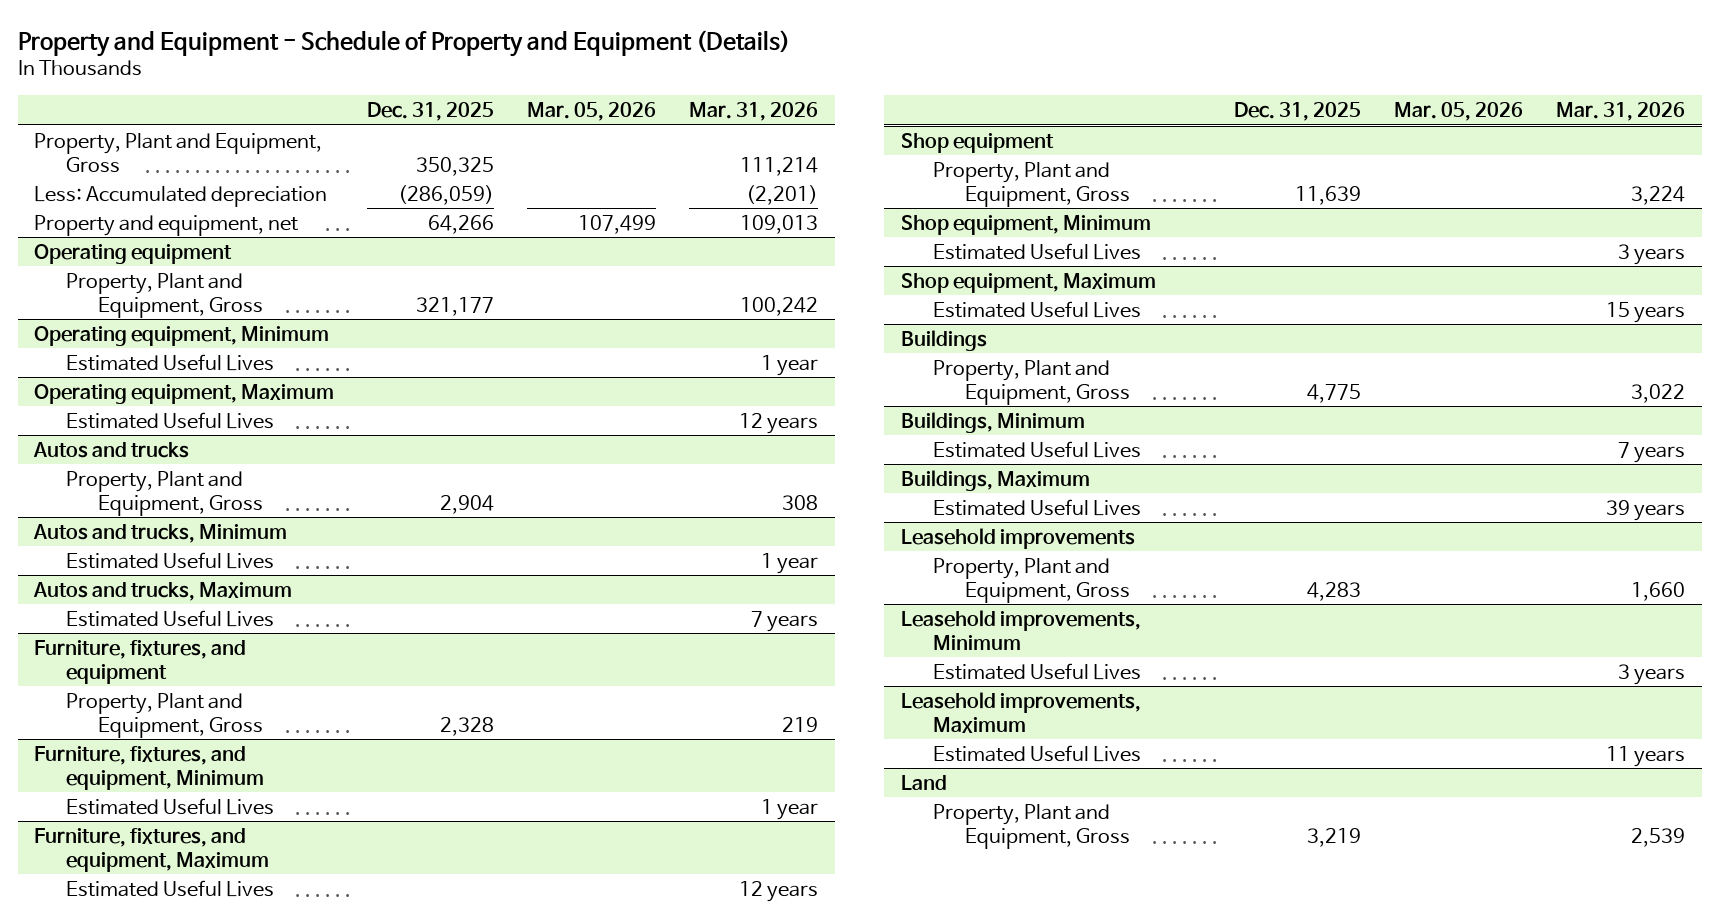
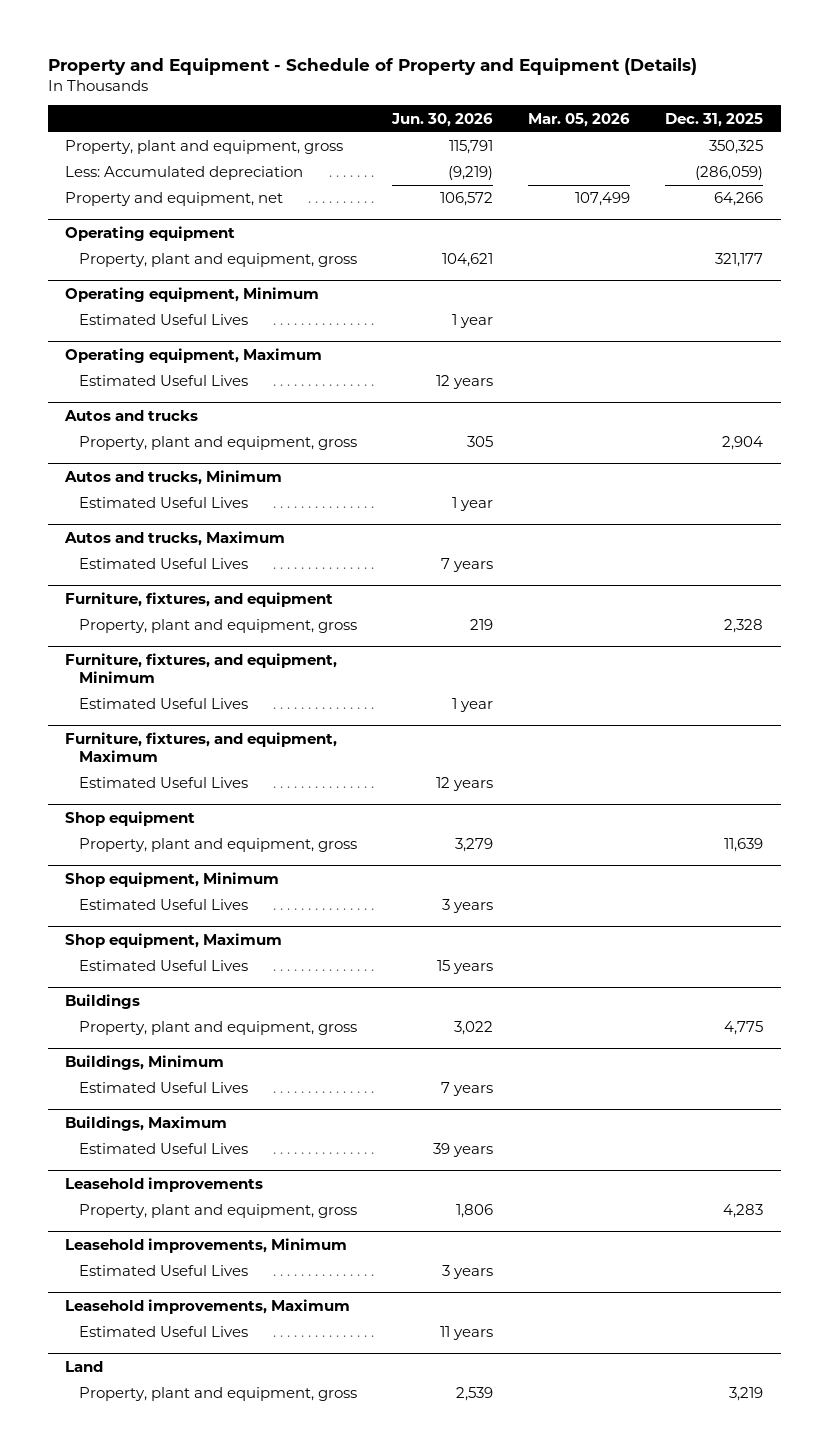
[689,102,819,122] Mar. 31, 2026 -> none
none -> [390,112,493,127] Jun. 30, 2026
[34,132,323,173] Property, Plant and Equipment, Gross -> [65,140,344,155] Property, plant and equipment, gross
[65,272,263,318] Property, Plant and Equipment, Gross -> [78,253,357,268] Property, plant and equipment, gross
[65,470,263,516] Property, Plant and Equipment, Gross -> [78,436,357,451] Property, plant and equipment, gross
[65,692,263,738] Property, Plant and Equipment, Gross -> [78,619,357,634] Property, plant and equipment, gross
[932,161,1130,207] Property, Plant and Equipment, Gross -> [78,838,357,853] Property, plant and equipment, gross
[932,359,1130,405] Property, Plant and Equipment, Gross -> [78,1021,357,1036] Property, plant and equipment, gross
[932,557,1130,603] Property, Plant and Equipment, Gross -> [78,1204,357,1219] Property, plant and equipment, gross
[932,803,1130,849] Property, Plant and Equipment, Gross -> [78,1387,357,1402] Property, plant and equipment, gross

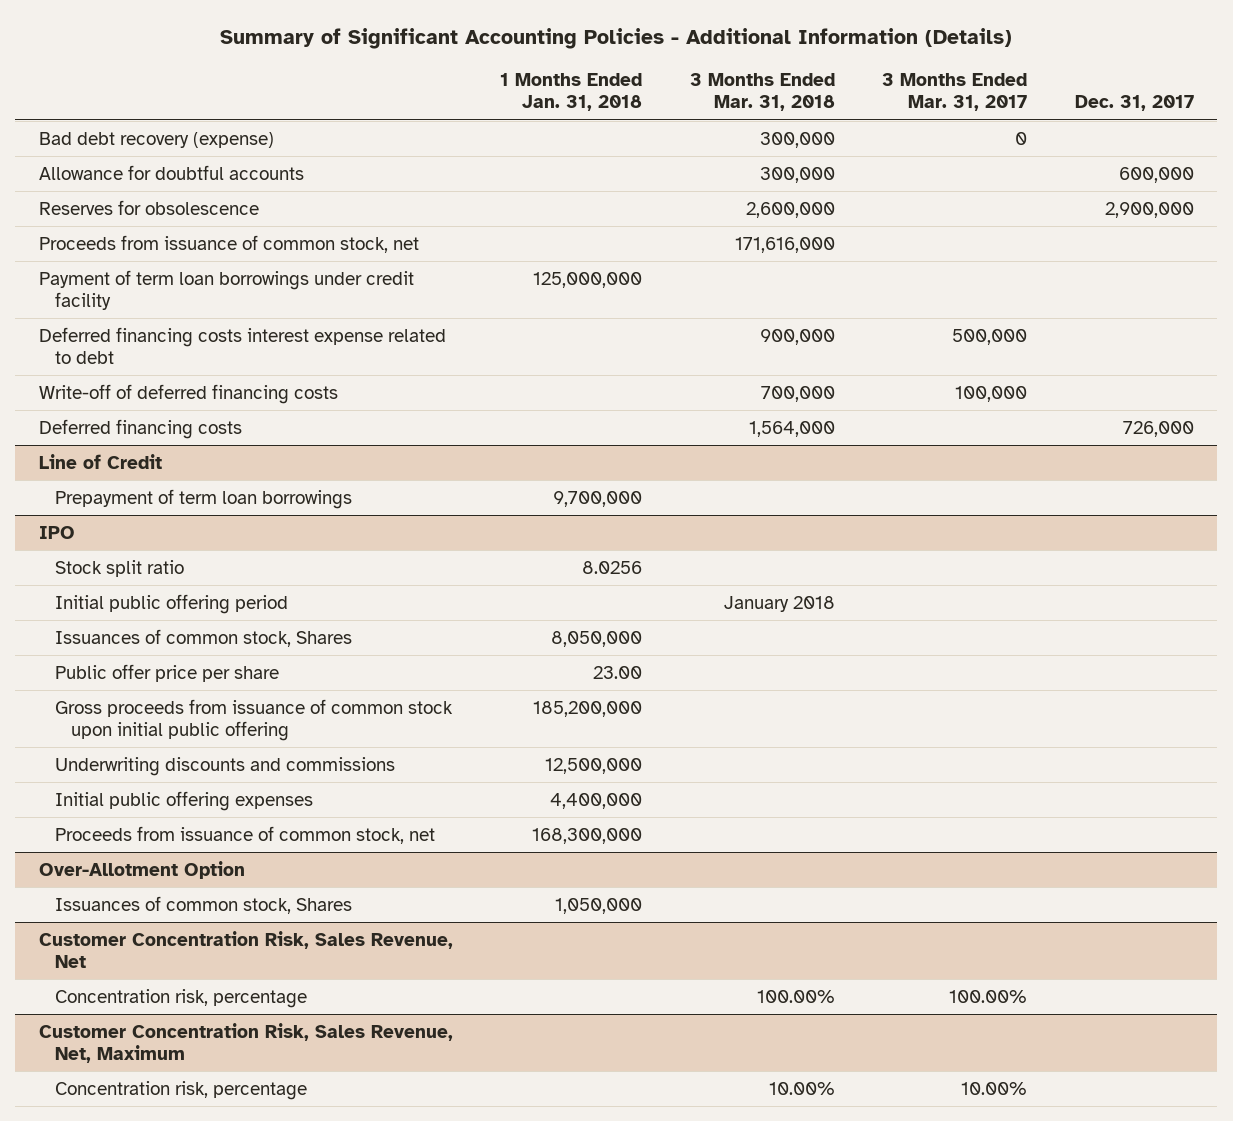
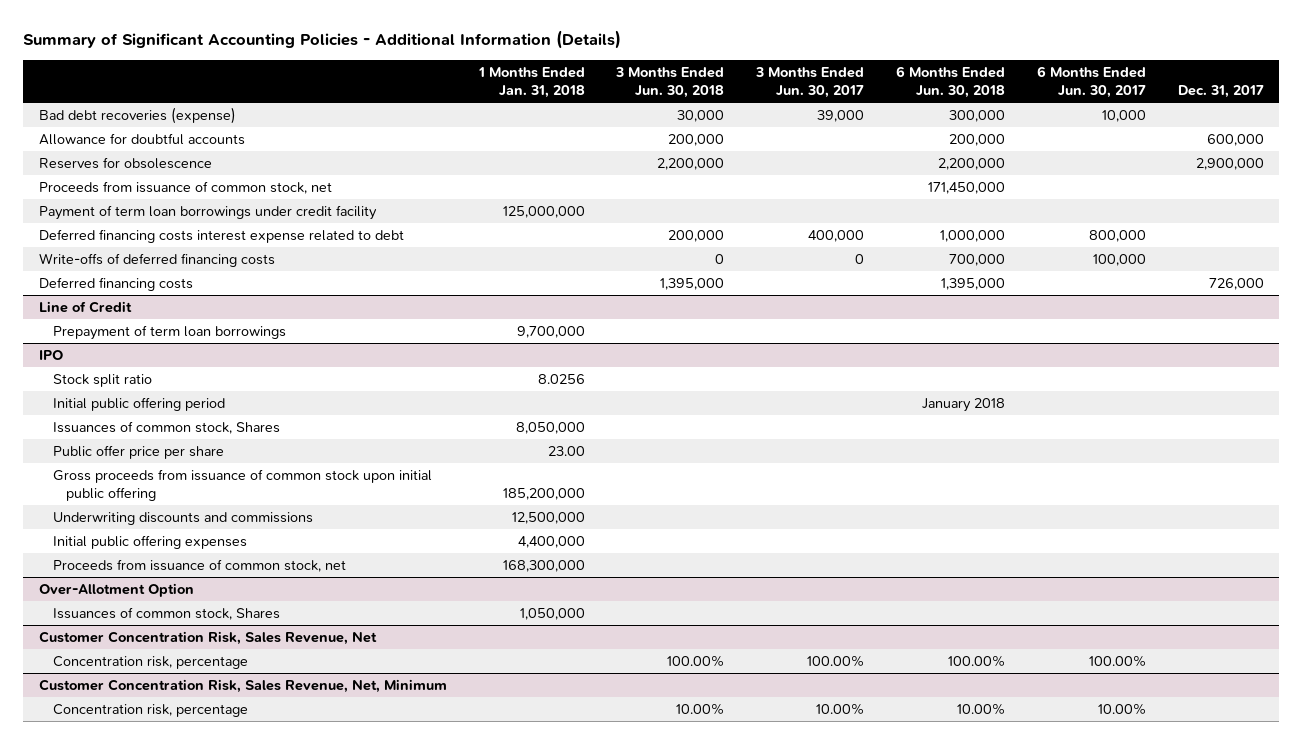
[689,73,835,112] 3 Months Ended Mar. 31, 2018 -> none
[882,73,1028,112] 3 Months Ended Mar. 31, 2017 -> none
none -> [615,66,725,98] 3 Months Ended Jun. 30, 2018
none -> [755,66,865,98] 3 Months Ended Jun. 30, 2017
none -> [896,65,1006,98] 6 Months Ended Jun. 30, 2018
none -> [1036,65,1146,98] 6 Months Ended Jun. 30, 2017
[39,131,275,148] Bad debt recovery (expense) -> [38,107,236,125] Bad debt recoveries (expense)
[39,383,339,404] Write-off of deferred financing costs -> [38,253,275,268] Write-offs of deferred financing costs
[39,1022,454,1063] Customer Concentration Risk, Sales Revenue, Net, Maximum -> [38,679,447,694] Customer Concentration Risk, Sales Revenue, Net, Minimum

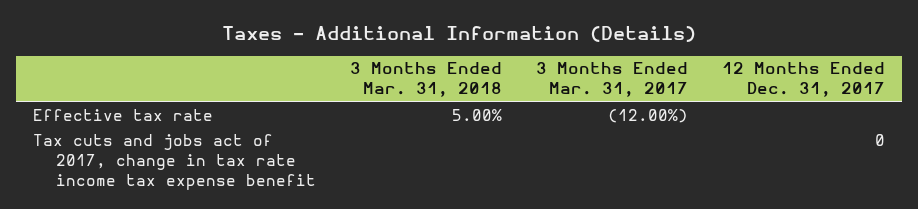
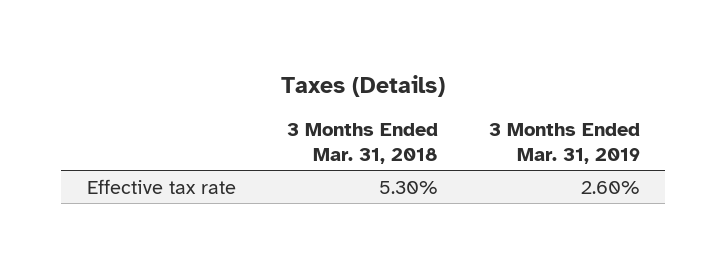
[221,26,696,43] Taxes - Additional Information (Details) -> [281,74,446,97] Taxes (Details)
[535,62,688,98] 3 Months Ended Mar. 31, 2017 -> none
[721,62,885,98] 12 Months Ended Dec. 31, 2017 -> none
none -> [488,122,640,165] 3 Months Ended Mar. 31, 2019
[32,133,316,190] Tax cuts and jobs act of 2017, change in tax rate income tax expense benefit -> none
[451,108,502,121] 5.00% -> [378,180,438,194] 5.30%

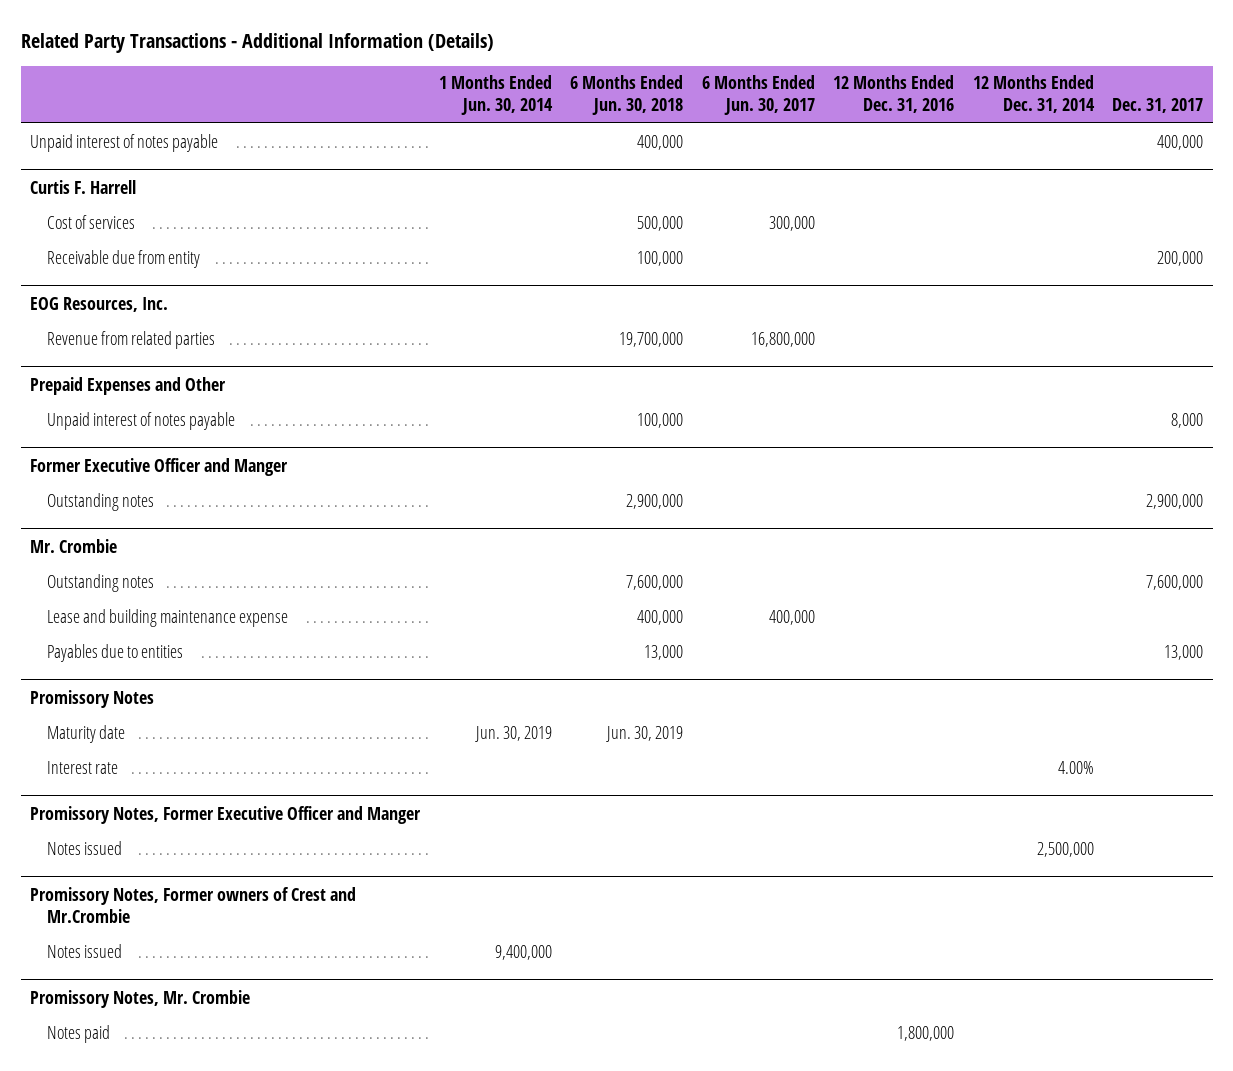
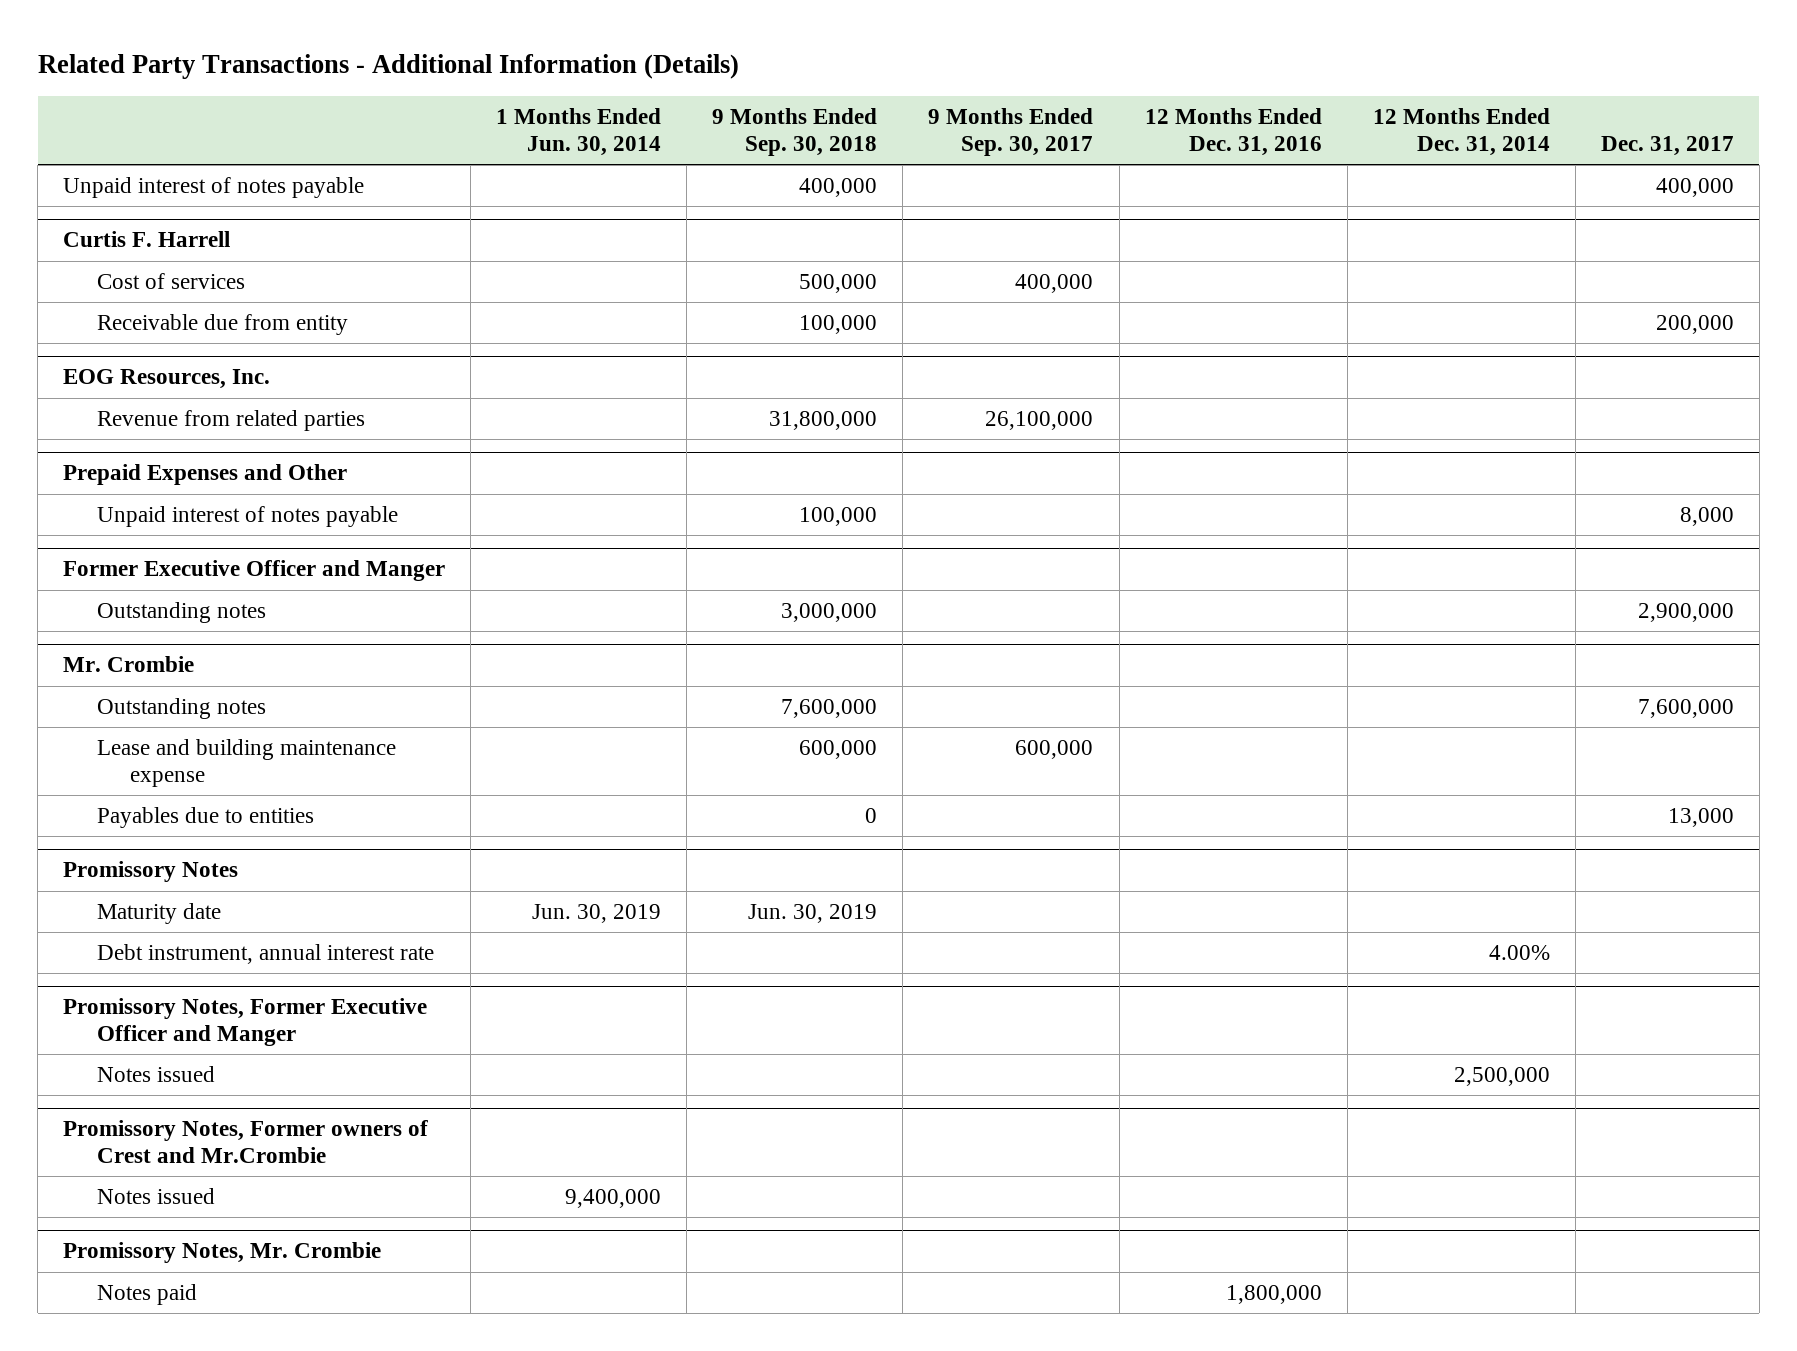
[570,75,684,116] 6 Months Ended Jun. 30, 2018 -> none
[701,75,815,116] 6 Months Ended Jun. 30, 2017 -> none
none -> [712,108,878,157] 9 Months Ended Sep. 30, 2018
none -> [928,108,1094,157] 9 Months Ended Sep. 30, 2017
[46,760,118,774] Interest rate -> [96,944,434,965] Debt instrument, annual interest rate

